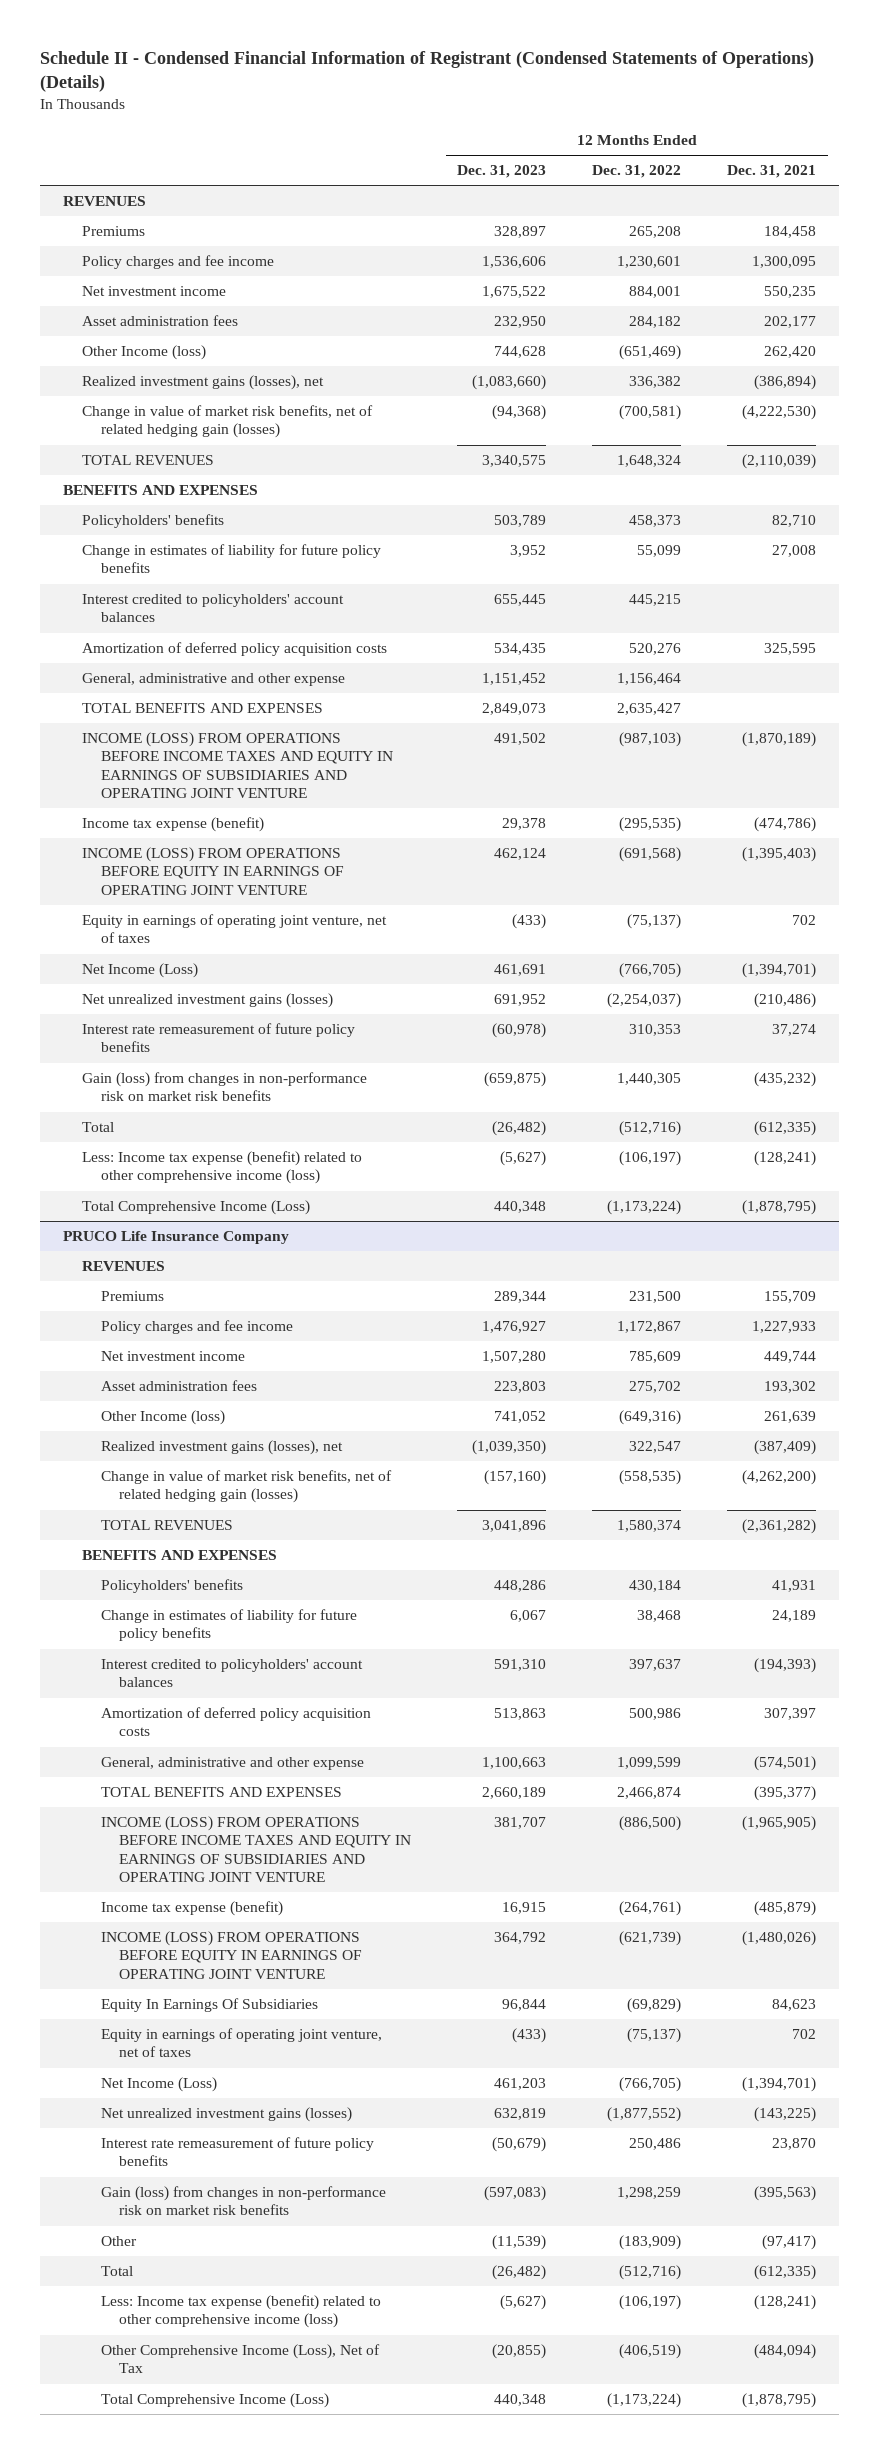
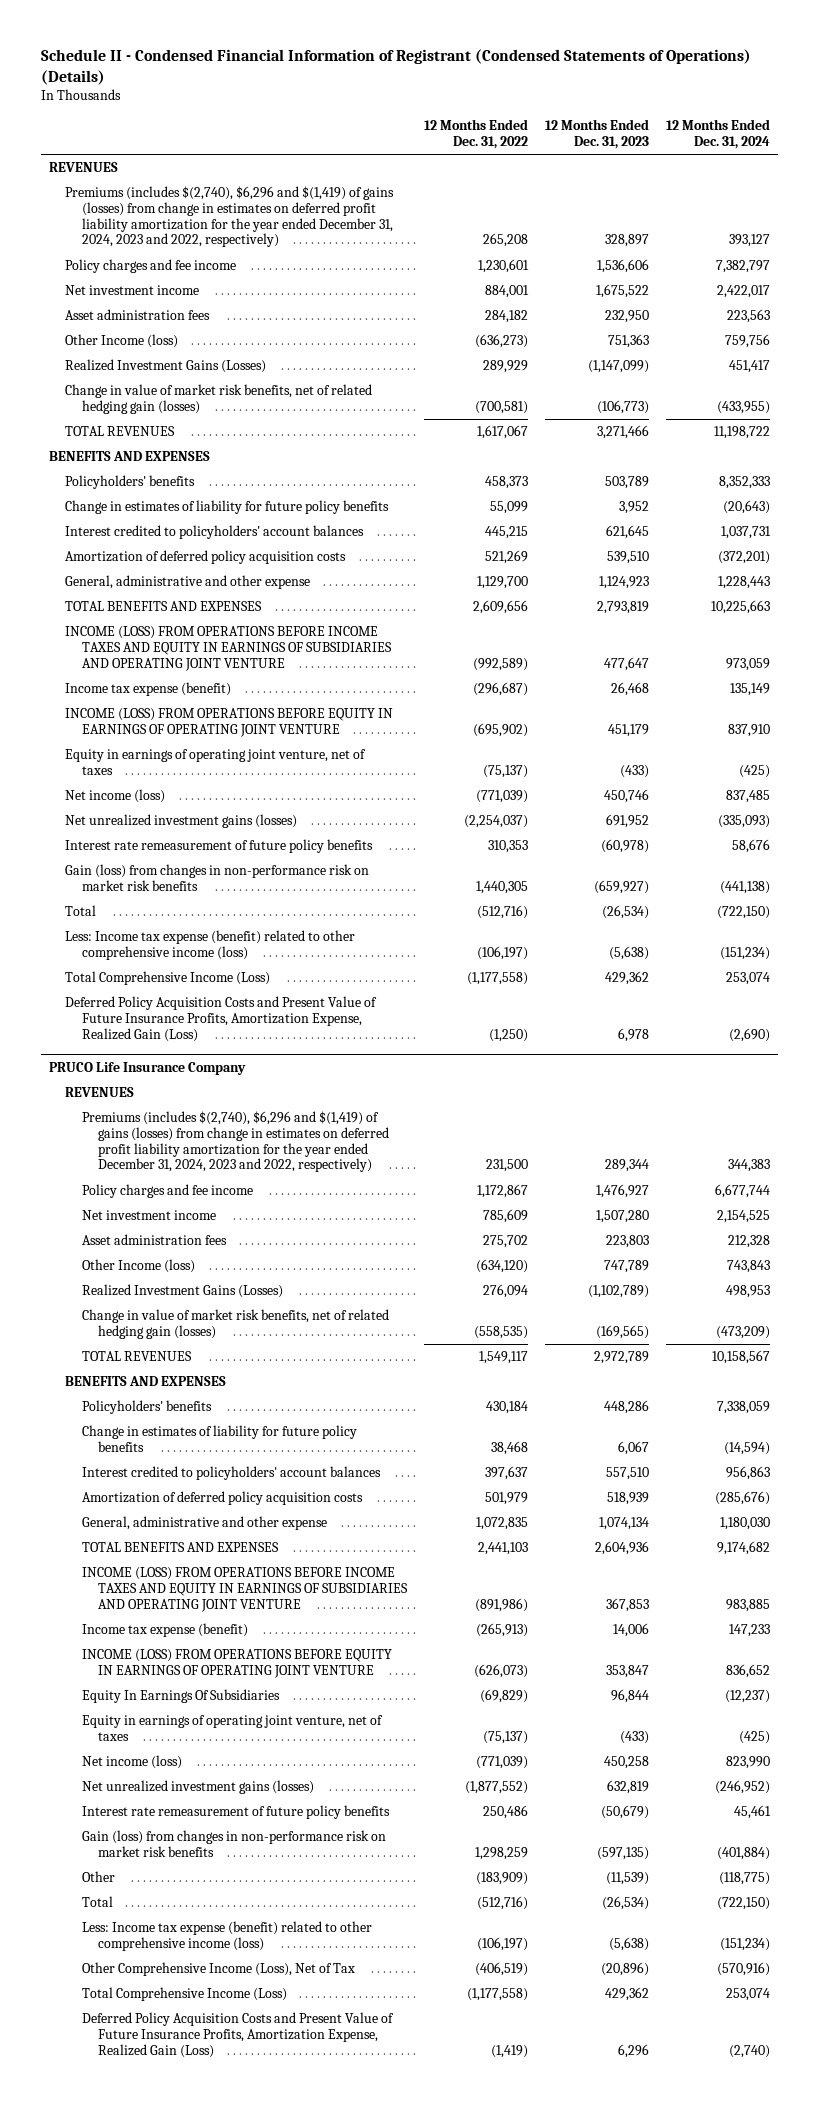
[727,165,817,179] Dec. 31, 2021 -> none
none -> [665,119,770,150] 12 Months Ended Dec. 31, 2024
[81,226,145,237] Premiums -> [65,186,395,248] Premiums (includes $(2,740), $6,296 and $(1,419) of gains (losses) from change in estimates on deferred profit liability amortization for the year ended December 31, 2024, 2023 and 2022, respectively)
[494,346,547,359] 744,628 -> [608,334,650,349] 751,363
[619,345,682,361] (651,469) -> [475,334,529,349] (636,273)
[81,375,324,391] Realized investment gains (losses), net -> [65,359,267,374] Realized Investment Gains (Losses)
[472,375,547,391] (1,083,660) -> [588,360,650,374] (1,147,099)
[629,376,682,389] 336,382 -> [483,360,529,374] 289,929
[492,405,547,421] (94,368) -> [597,399,650,414] (106,773)
[482,455,547,468] 3,340,575 -> [597,425,650,440] 3,271,466
[617,455,682,468] 1,648,324 -> [477,425,529,440] 1,617,067
[494,594,547,607] 655,445 -> [606,525,650,540] 621,645
[494,643,547,656] 534,435 -> [607,551,650,565] 539,510
[629,643,682,656] 520,276 -> [485,550,529,565] 521,269
[482,673,547,686] 1,151,452 -> [599,576,650,590] 1,124,923
[617,673,682,686] 1,156,464 -> [477,576,529,590] 1,129,700
[482,703,547,716] 2,849,073 -> [597,601,650,615] 2,793,819
[617,703,682,716] 2,635,427 -> [473,600,529,615] 2,609,656
[494,733,547,746] 491,502 -> [604,656,650,671] 477,647
[619,732,682,748] (987,103) -> [473,657,529,671] (992,589)
[502,818,547,831] 29,378 -> [611,682,650,697] 26,468
[619,817,682,833] (295,535) -> [473,682,529,697] (296,687)
[494,848,547,861] 462,124 -> [608,723,650,737] 451,179
[619,847,682,863] (691,568) -> [473,722,529,737] (695,902)
[81,963,198,979] Net Income (Loss) -> [65,789,166,804] Net income (loss)
[494,964,547,977] 461,691 -> [604,789,650,804] 450,746
[619,963,682,979] (766,705) -> [476,790,529,804] (771,039)
[484,1072,547,1088] (659,875) -> [594,879,650,894] (659,927)
[492,1121,547,1137] (26,482) -> [602,905,650,920] (26,534)
[500,1151,547,1167] (5,627) -> [609,945,650,960] (5,638)
[494,1201,547,1214] 440,348 -> [605,971,650,986] 429,362
[607,1200,682,1216] (1,173,224) -> [467,972,529,986] (1,177,558)
none -> [65,996,378,1042] Deferred Policy Acquisition Costs and Present Value of Future Insurance Profits, Amortization Expense, Realized Gain (Loss)
[100,1291,164,1302] Premiums -> [81,1111,390,1173] Premiums (includes $(2,740), $6,296 and $(1,419) of gains (losses) from change in estimates on deferred profit liability amortization for the year ended December 31, 2024, 2023 and 2022, respectively)
[494,1411,547,1424] 741,052 -> [604,1260,650,1274] 747,789
[619,1410,682,1426] (649,316) -> [476,1259,529,1274] (634,120)
[100,1440,343,1456] Realized investment gains (losses), net -> [81,1284,283,1299] Realized Investment Gains (Losses)
[472,1440,547,1456] (1,039,350) -> [588,1285,650,1299] (1,102,789)
[629,1441,682,1454] 322,547 -> [483,1284,529,1299] 276,094
[484,1470,547,1486] (157,160) -> [596,1324,650,1339] (169,565)
[482,1520,547,1533] 3,041,896 -> [594,1351,650,1365] 2,972,789
[617,1520,682,1533] 1,580,374 -> [479,1351,529,1365] 1,549,117
[494,1659,547,1672] 591,310 -> [606,1467,650,1481] 557,510
[494,1708,547,1721] 513,863 -> [607,1492,650,1506] 518,939
[629,1708,682,1721] 500,986 -> [485,1492,529,1506] 501,979
[482,1757,547,1770] 1,100,663 -> [599,1517,650,1531] 1,074,134
[617,1757,682,1770] 1,099,599 -> [476,1517,529,1531] 1,072,835
[482,1787,547,1800] 2,660,189 -> [595,1541,650,1556] 2,604,936
[617,1787,682,1800] 2,466,874 -> [478,1542,529,1556] 2,441,103
[494,1817,547,1830] 381,707 -> [606,1597,650,1612] 367,853
[619,1816,682,1832] (886,500) -> [475,1597,529,1612] (891,986)
[502,1902,547,1915] 16,915 -> [613,1623,650,1638] 14,006
[619,1901,682,1917] (264,761) -> [476,1623,529,1638] (265,913)
[494,1932,547,1945] 364,792 -> [606,1664,650,1678] 353,847
[619,1931,682,1947] (621,739) -> [474,1663,529,1678] (626,073)
[100,2077,217,2093] Net Income (Loss) -> [81,1755,182,1770] Net income (loss)
[494,2078,547,2091] 461,203 -> [604,1756,650,1770] 450,258
[619,2077,682,2093] (766,705) -> [476,1756,529,1770] (771,039)
[484,2186,547,2202] (597,083) -> [597,1846,650,1860] (597,135)
[492,2265,547,2281] (26,482) -> [602,1896,650,1911] (26,534)
[500,2295,547,2311] (5,627) -> [609,1936,650,1951] (5,638)
[492,2344,547,2360] (20,855) -> [601,1962,650,1977] (20,896)
[494,2394,547,2407] 440,348 -> [605,1987,650,2002] 429,362
[607,2393,682,2409] (1,173,224) -> [467,1988,529,2002] (1,177,558)
none -> [81,2012,394,2058] Deferred Policy Acquisition Costs and Present Value of Future Insurance Profits, Amortization Expense, Realized Gain (Loss)

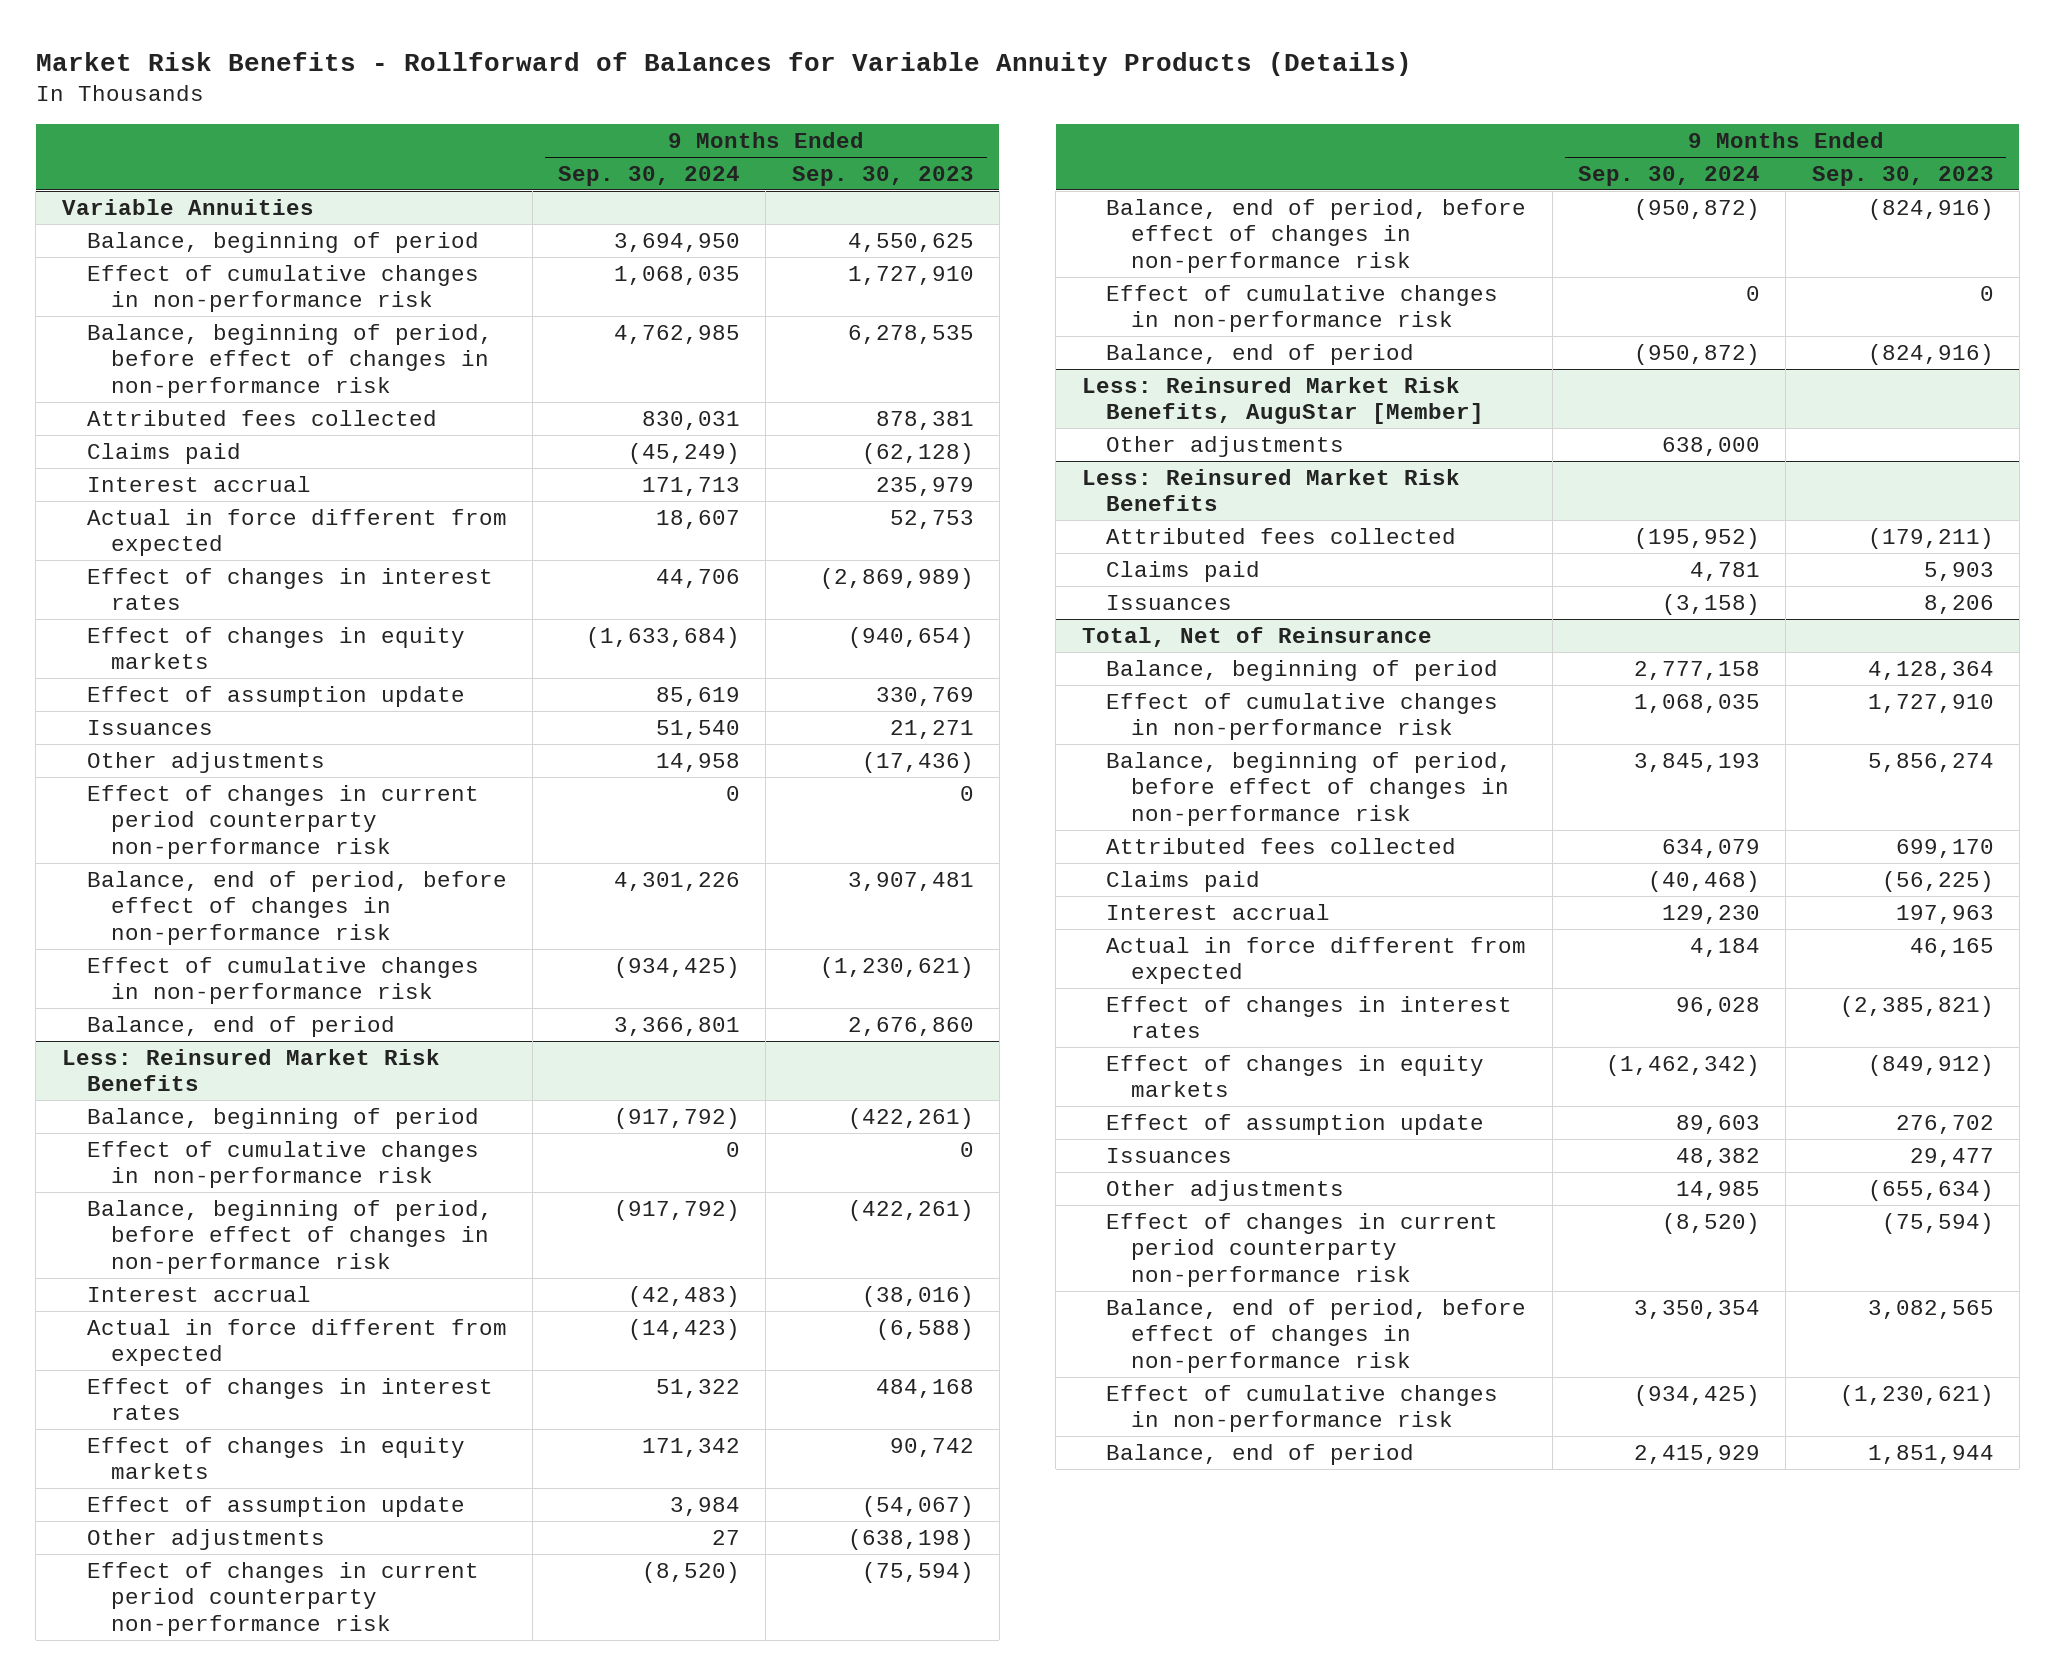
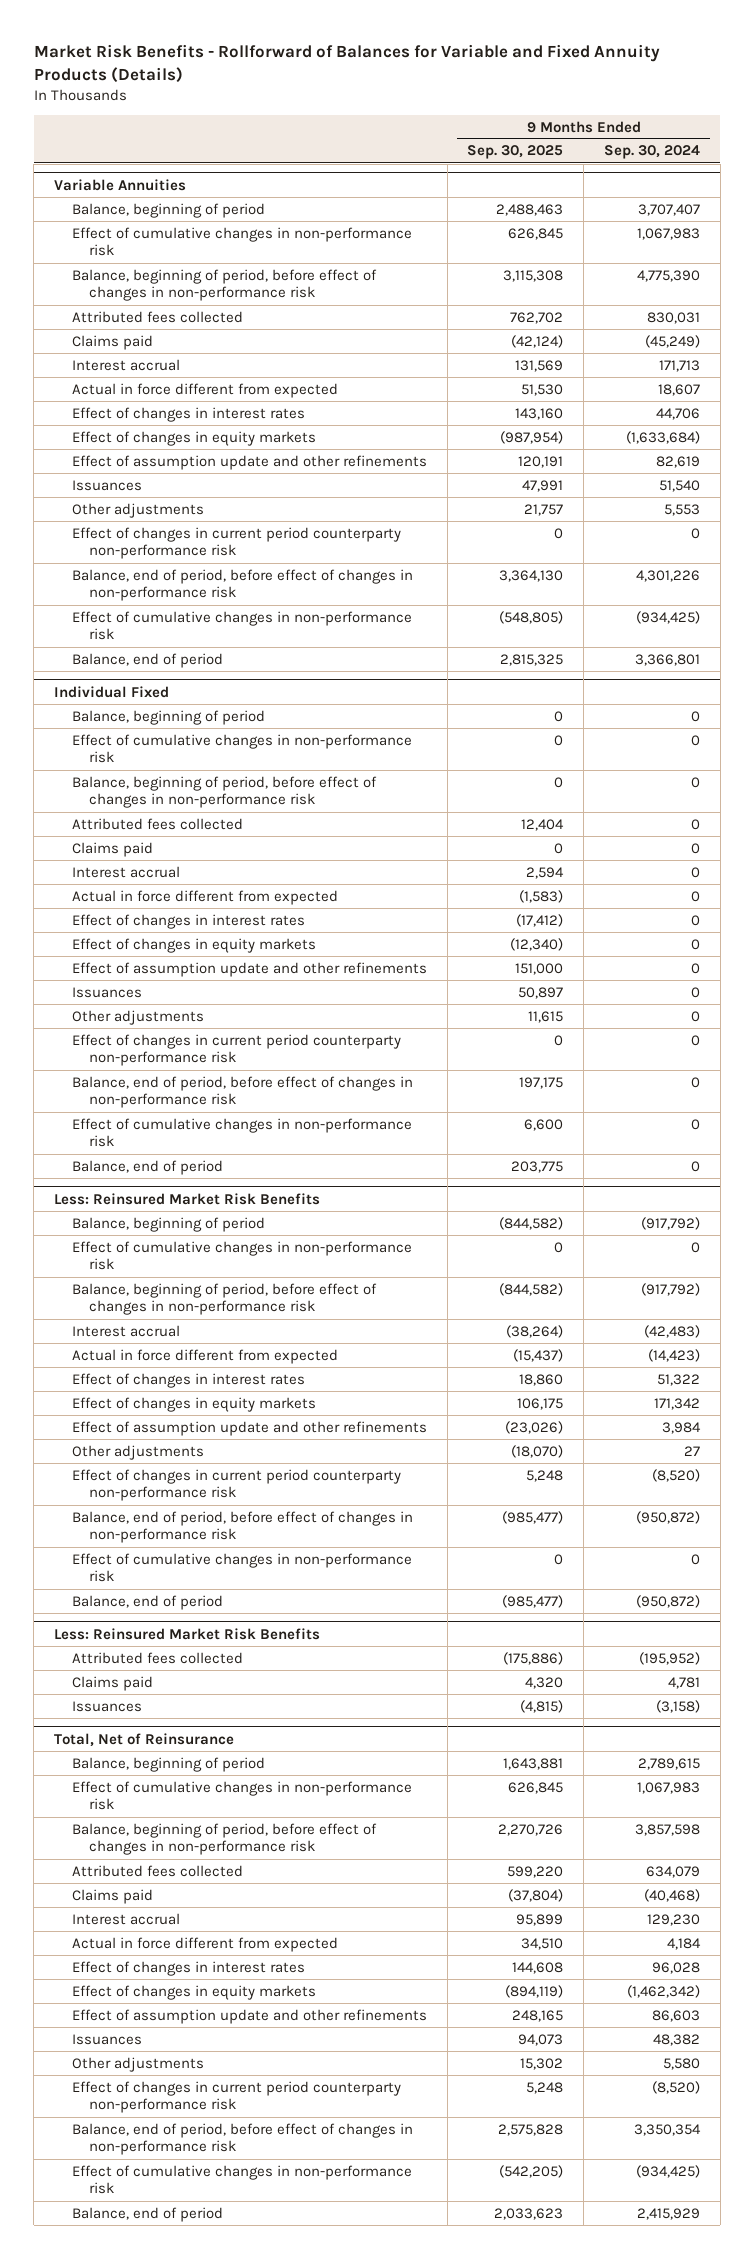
[35,51,1412,76] Market Risk Benefits - Rollforward of Balances for Variable Annuity Products (Details) -> [33,43,660,84] Market Risk Benefits - Rollforward of Balances for Variable and Fixed Annuity Products (Details)
[791,165,974,186] Sep. 30, 2023 -> none
none -> [467,145,564,160] Sep. 30, 2025
[614,232,741,252] 3,694,950 -> [637,203,700,216] 3,707,407
[614,265,741,285] 1,068,035 -> [636,227,700,240] 1,067,983
[614,324,741,344] 4,762,985 -> [636,269,700,282] 4,775,390
[86,685,465,707] Effect of assumption update -> [71,454,427,470] Effect of assumption update and other refinements
[656,686,741,706] 85,619 -> [655,455,700,468] 82,619
[656,752,741,772] 14,958 -> [663,503,700,516] 5,553
none -> [54,685,170,698] Individual Fixed
none -> [71,709,265,725] Balance, beginning of period
none -> [71,733,412,764] Effect of cumulative changes in non-performance risk
none -> [71,775,377,809] Balance, beginning of period, before effect of changes in non-performance risk
none -> [71,817,243,830] Attributed fees collected
none -> [71,841,153,857] Claims paid
none -> [71,865,180,878] Interest accrual
none -> [71,889,338,905] Actual in force different from expected
none -> [71,913,305,929] Effect of changes in interest rates
none -> [71,937,316,953] Effect of changes in equity markets
none -> [71,961,427,977] Effect of assumption update and other refinements
none -> [71,986,142,998] Issuances
none -> [71,1009,204,1025] Other adjustments
none -> [71,1033,401,1067] Effect of changes in current period counterparty non-performance risk
none -> [71,1075,413,1109] Balance, end of period, before effect of changes in non-performance risk
none -> [71,1117,412,1148] Effect of cumulative changes in non-performance risk
none -> [71,1159,223,1175] Balance, end of period
[86,1495,465,1517] Effect of assumption update -> [71,1420,427,1436] Effect of assumption update and other refinements
[1081,376,1485,425] Less: Reinsured Market Risk Benefits, AuguStar [Member] -> none
[1106,435,1345,457] Other adjustments -> none
[1634,660,1761,680] 2,777,158 -> [637,1757,700,1770] 2,789,615
[1634,693,1761,713] 1,068,035 -> [636,1781,700,1794] 1,067,983
[1634,752,1761,772] 3,845,193 -> [634,1823,700,1836] 3,857,598
[1106,1113,1485,1135] Effect of assumption update -> [71,2008,427,2024] Effect of assumption update and other refinements
[1676,1114,1761,1134] 89,603 -> [651,2009,700,2022] 86,603
[1676,1180,1761,1200] 14,985 -> [662,2057,700,2070] 5,580

